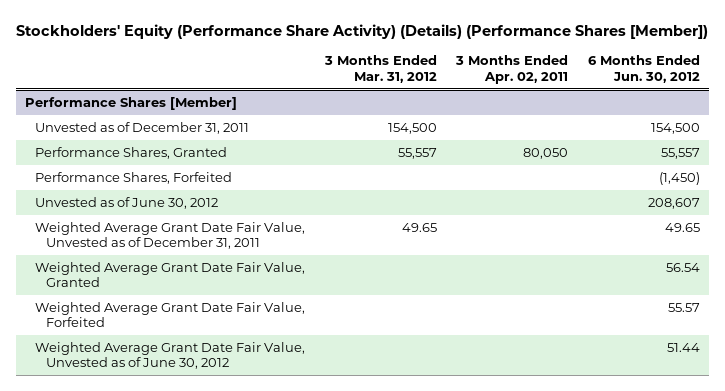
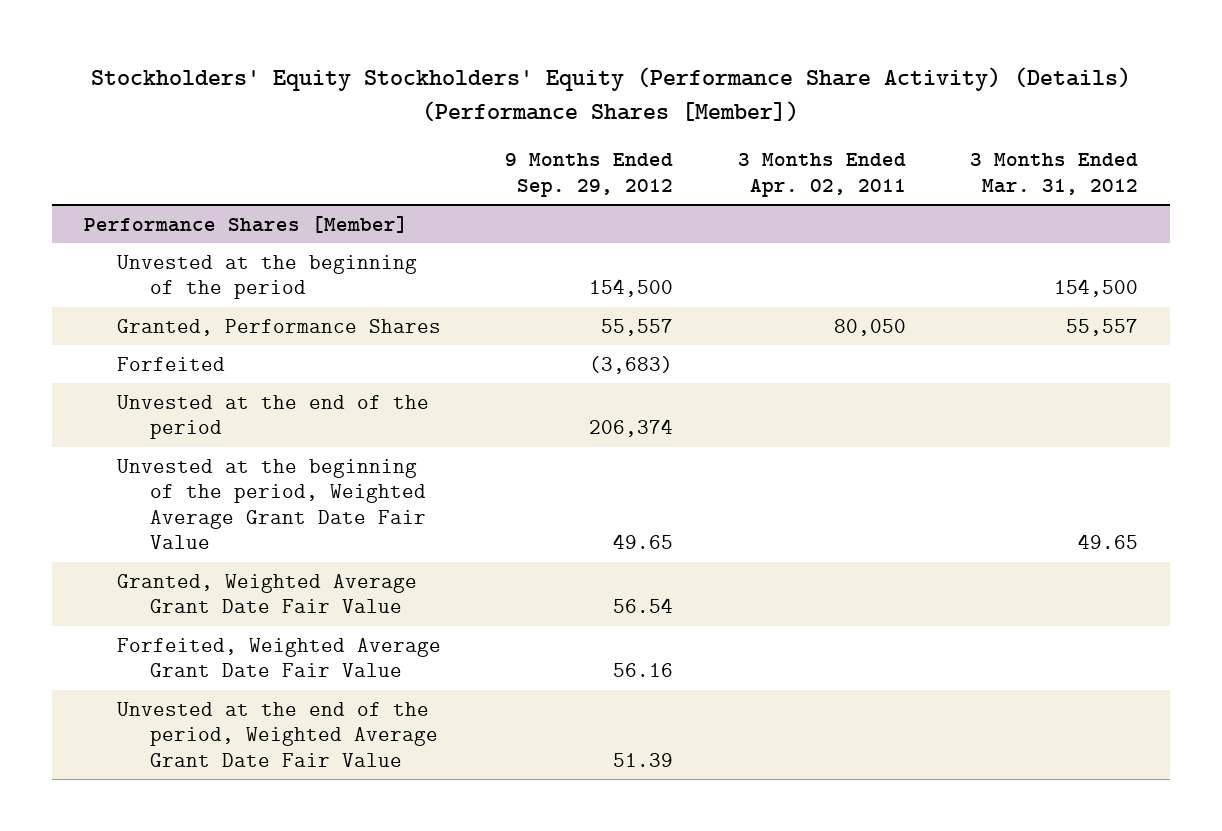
[15,23,708,39] Stockholders' Equity (Performance Share Activity) (Details) (Performance Shares [Member]) -> [91,67,1132,122] Stockholders' Equity Stockholders' Equity (Performance Share Activity) (Details) (Performance Shares [Member])
[587,55,700,83] 6 Months Ended Jun. 30, 2012 -> none
none -> [505,153,674,197] 9 Months Ended Sep. 29, 2012
[35,121,250,134] Unvested as of December 31, 2011 -> [116,254,417,300] Unvested at the beginning of the period
[35,146,228,159] Performance Shares, Granted -> [116,318,441,336] Granted, Performance Shares
[35,171,233,184] Performance Shares, Forfeited -> [116,356,225,371] Forfeited
[35,196,219,209] Unvested as of June 30, 2012 -> [116,394,429,440] Unvested at the end of the period
[35,221,306,250] Weighted Average Grant Date Fair Value, Unvested as of December 31, 2011 -> [116,458,426,550] Unvested at the beginning of the period, Weighted Average Grant Date Fair Value
[35,261,306,288] Weighted Average Grant Date Fair Value, Granted -> [116,573,417,614] Granted, Weighted Average Grant Date Fair Value
[35,301,306,328] Weighted Average Grant Date Fair Value, Forfeited -> [116,637,441,678] Forfeited, Weighted Average Grant Date Fair Value
[35,341,306,370] Weighted Average Grant Date Fair Value, Unvested as of June 30, 2012 -> [116,701,438,767] Unvested at the end of the period, Weighted Average Grant Date Fair Value

